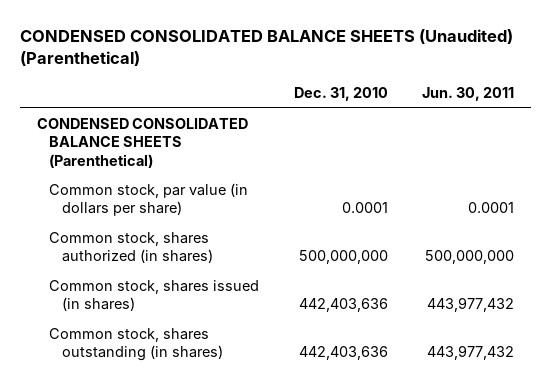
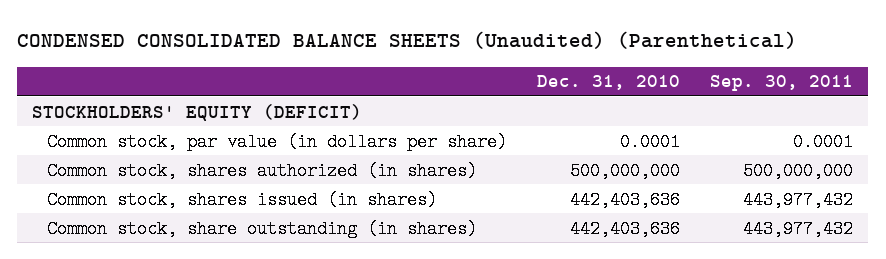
[421,87,514,102] Jun. 30, 2011 -> none
none -> [710,75,854,92] Sep. 30, 2011
[36,117,248,168] CONDENSED CONSOLIDATED BALANCE SHEETS (Parenthetical) -> none
none -> [32,103,363,121] STOCKHOLDERS' EQUITY (DEFICIT)
[49,327,224,362] Common stock, shares outstanding (in shares) -> [47,219,478,238] Common stock, share outstanding (in shares)

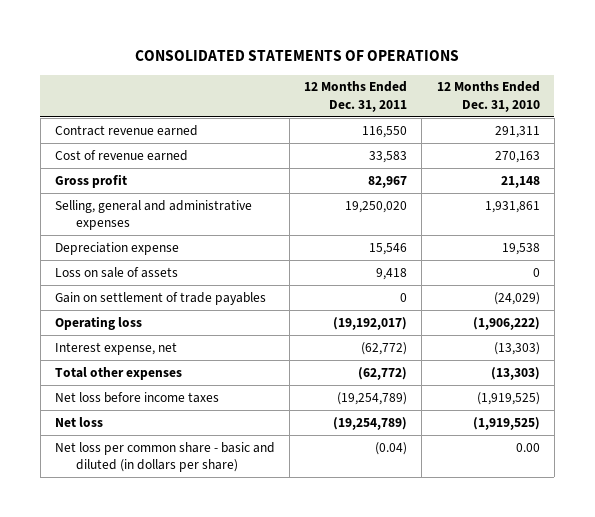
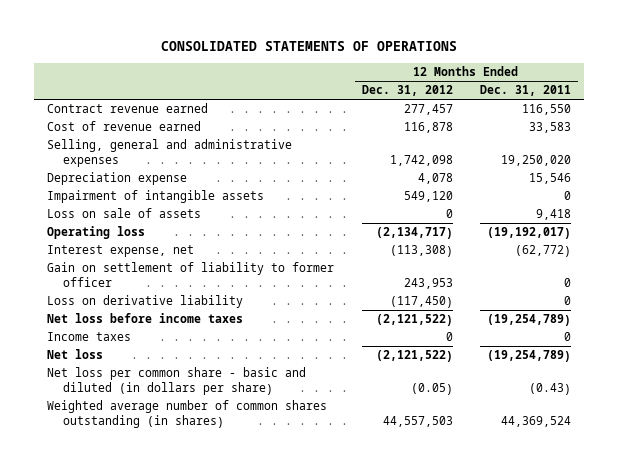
[436,81,540,112] 12 Months Ended Dec. 31, 2010 -> none
none -> [361,85,453,97] Dec. 31, 2012
[54,173,127,188] Gross profit -> none
none -> [47,190,265,204] Impairment of intangible assets
[54,291,266,305] Gain on settlement of trade payables -> none
[54,366,182,380] Total other expenses -> none
none -> [47,262,335,287] Gain on settlement of liability to former officer
none -> [47,295,244,309] Loss on derivative liability
none -> [47,332,132,342] Income taxes
[375,441,408,455] (0.04) -> [528,382,571,395] (0.43)
none -> [47,400,328,428] Weighted average number of common shares outstanding (in shares)

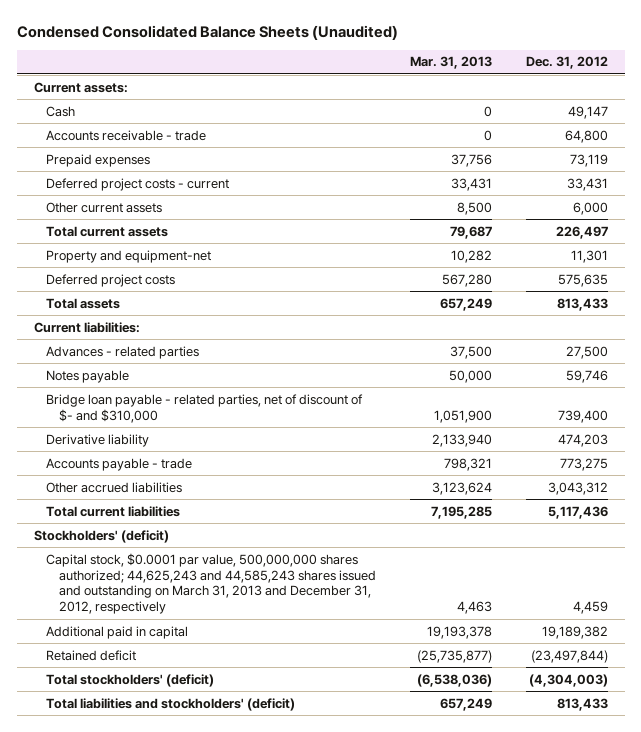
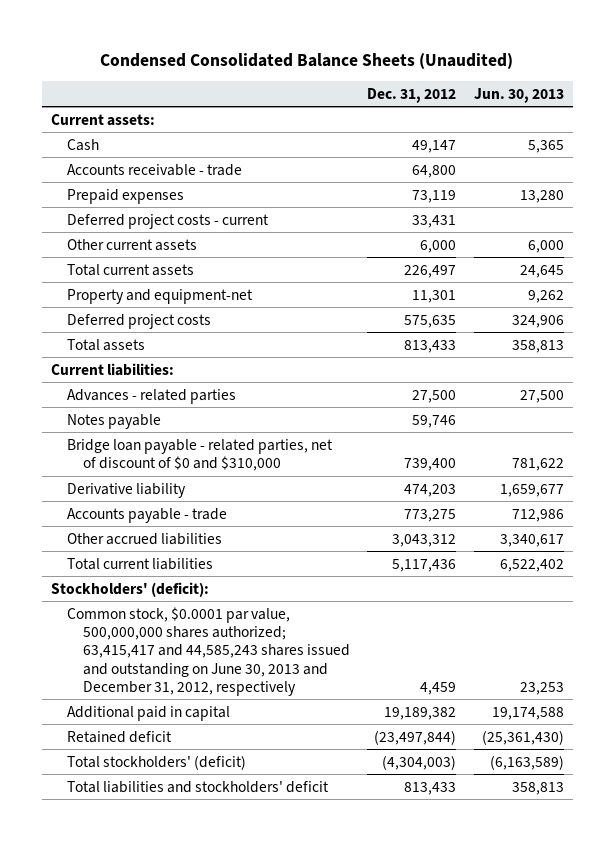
[409,56,492,70] Mar. 31, 2013 -> none
none -> [473,87,564,103] Jun. 30, 2013
[46,393,364,423] Bridge loan payable - related parties, net of discount of $- and $310,000 -> [66,438,333,472] Bridge loan payable - related parties, net of discount of $0 and $310,000
[33,529,169,543] Stockholders' (deficit) -> [50,581,209,597] Stockholders' (deficit):
[46,552,376,614] Capital stock, $0.0001 par value, 500,000,000 shares authorized; 44,625,243 and 44,585,243 shares issued and outstanding on March 31, 2013 and December 31, 2012, respectively -> [66,606,350,696] Common stock, $0.0001 par value, 500,000,000 shares authorized; 63,415,417 and 44,585,243 shares issued and outstanding on June 30, 2013 and December 31, 2012, respectively
[46,697,296,711] Total liabilities and stockholders' (deficit) -> [66,780,329,793] Total liabilities and stockholders' deficit

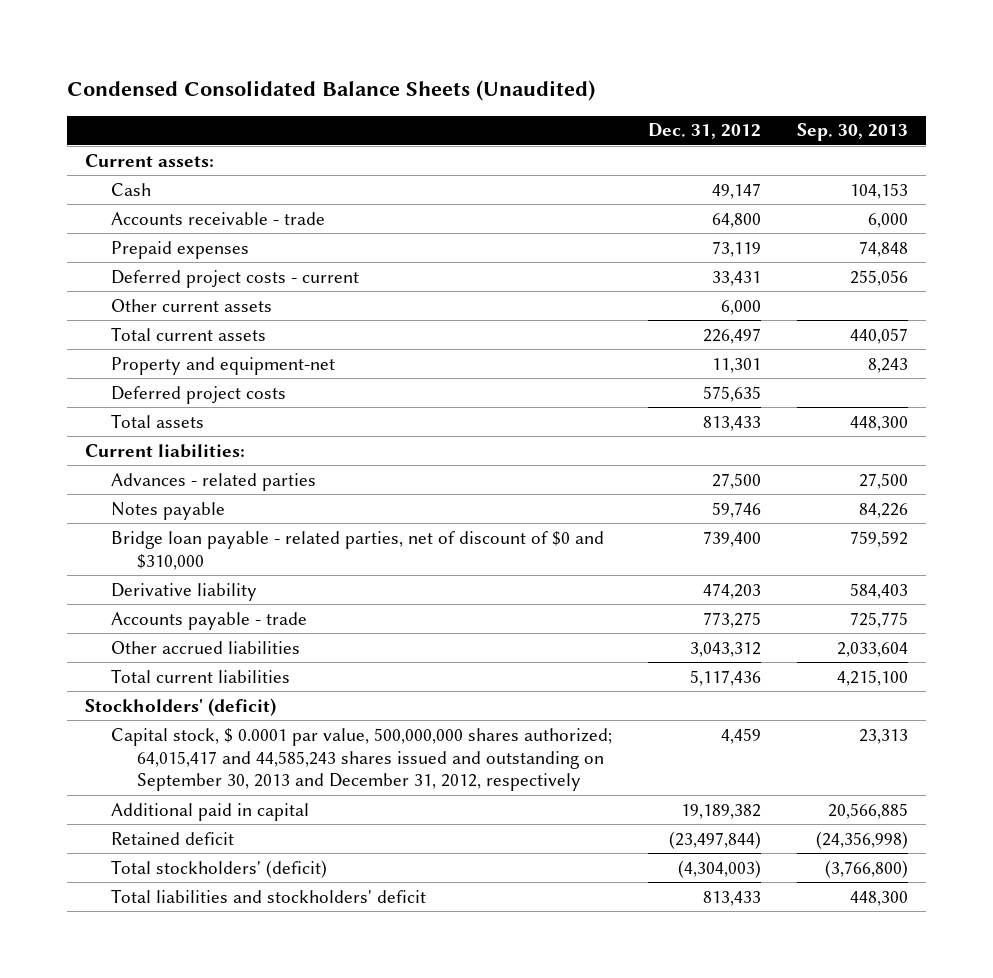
[473,87,564,103] Jun. 30, 2013 -> none
none -> [797,123,909,142] Sep. 30, 2013
[50,581,209,597] Stockholders' (deficit): -> [84,697,276,716] Stockholders' (deficit)
[66,606,350,696] Common stock, $0.0001 par value, 500,000,000 shares authorized; 63,415,417 and 44,585,243 shares issued and outstanding on June 30, 2013 and December 31, 2012, respectively -> [111,727,613,792] Capital stock, $ 0.0001 par value, 500,000,000 shares authorized; 64,015,417 and 44,585,243 shares issued and outstanding on September 30, 2013 and December 31, 2012, respectively

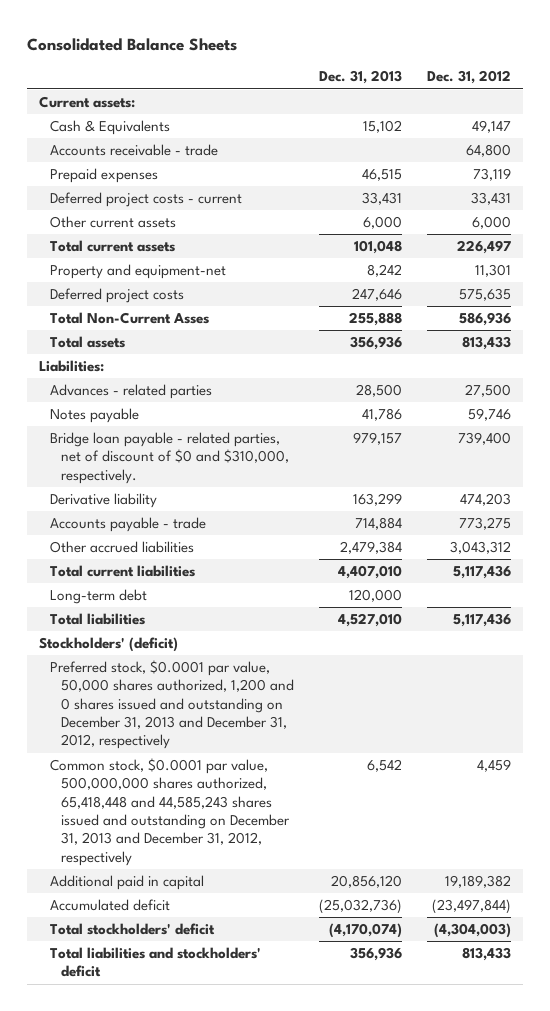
[66,80,595,102] Condensed Consolidated Balance Sheets (Unaudited) -> [26,37,237,51] Consolidated Balance Sheets
[797,123,909,142] Sep. 30, 2013 -> none
none -> [319,70,403,85] Dec. 31, 2013
[111,182,152,196] Cash -> [50,119,171,135] Cash & Equivalents
none -> [50,311,210,324] Total Non-Current Asses
[84,443,245,458] Current liabilities: -> [38,359,104,372] Liabilities:
[111,530,605,570] Bridge loan payable - related parties, net of discount of $0 and $310,000 -> [50,431,290,484] Bridge loan payable - related parties, net of discount of $0 and $310,000, respectively.
none -> [50,588,148,604] Long-term debt
none -> [50,612,146,625] Total liabilities
none -> [50,659,295,750] Preferred stock, $0.0001 par value, 50,000 shares authorized, 1,200 and 0 shares issued and outstanding on December 31, 2013 and December 31, 2012, respectively
[111,727,613,792] Capital stock, $ 0.0001 par value, 500,000,000 shares authorized; 64,015,417 and 44,585,243 shares issued and outstanding on September 30, 2013 and December 31, 2012, respectively -> [50,757,291,866] Common stock, $0.0001 par value, 500,000,000 shares authorized, 65,418,448 and 44,585,243 shares issued and outstanding on December 31, 2013 and December 31, 2012, respectively
[111,831,235,845] Retained deficit -> [50,898,171,911] Accumulated deficit
[111,859,328,878] Total stockholders' (deficit) -> [50,922,216,935] Total stockholders' deficit

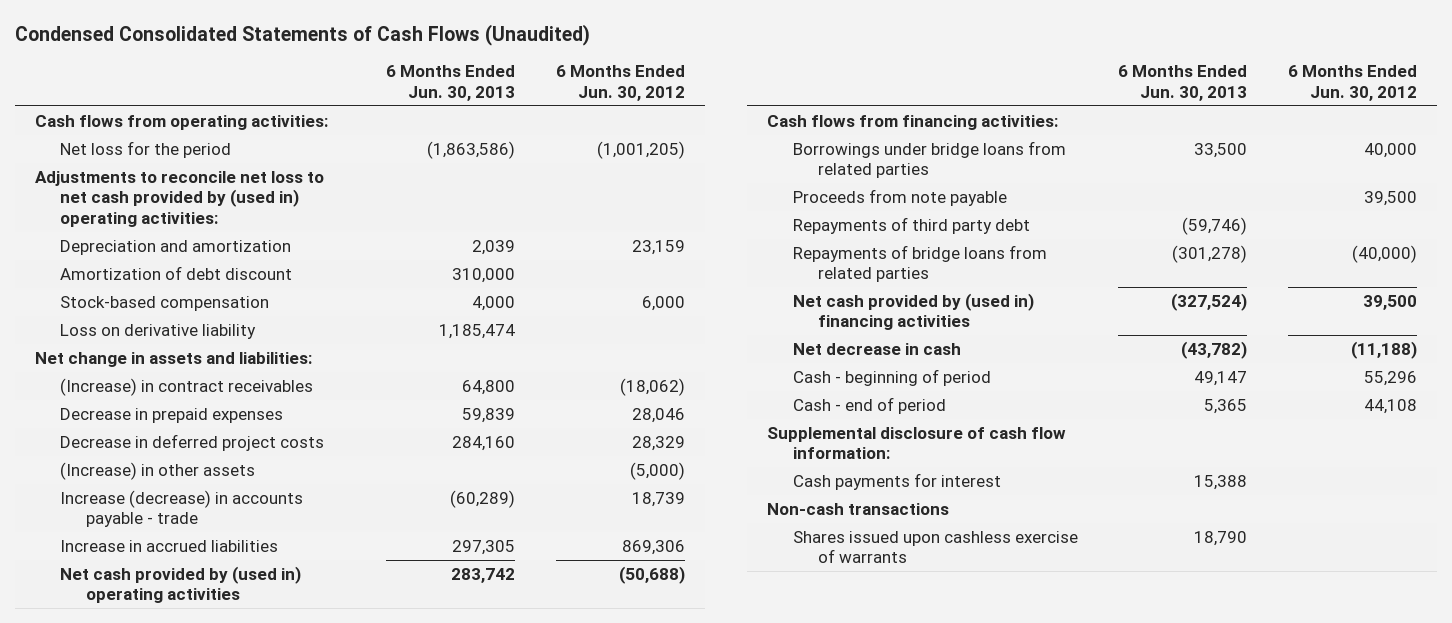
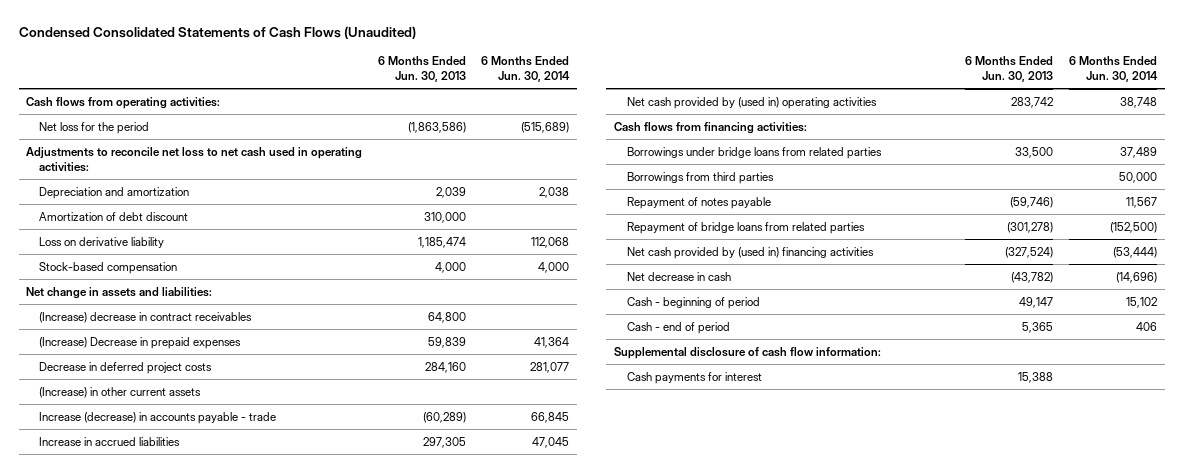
[555,65,685,101] 6 Months Ended Jun. 30, 2012 -> none
none -> [481,56,571,83] 6 Months Ended Jun. 30, 2014
[34,170,324,227] Adjustments to reconcile net loss to net cash provided by (used in) operating activities: -> [26,146,363,172] Adjustments to reconcile net loss to net cash used in operating activities:
[60,295,270,311] Stock-based compensation -> [39,261,178,274] Stock-based compensation
[60,377,314,396] (Increase) in contract receivables -> [39,311,253,323] (Increase) decrease in contract receivables
[60,407,284,423] Decrease in prepaid expenses -> [39,336,242,349] (Increase) Decrease in prepaid expenses
[60,461,256,480] (Increase) in other assets -> [39,386,202,398] (Increase) in other current assets
[792,188,1007,206] Proceeds from note payable -> none
none -> [627,171,775,184] Borrowings from third parties
[792,216,1030,234] Repayments of third party debt -> [627,196,772,209] Repayment of notes payable
[792,244,1047,283] Repayments of bridge loans from related parties -> [627,221,866,234] Repayment of bridge loans from related parties
[767,502,950,515] Non-cash transactions -> none
[792,530,1078,564] Shares issued upon cashless exercise of warrants -> none

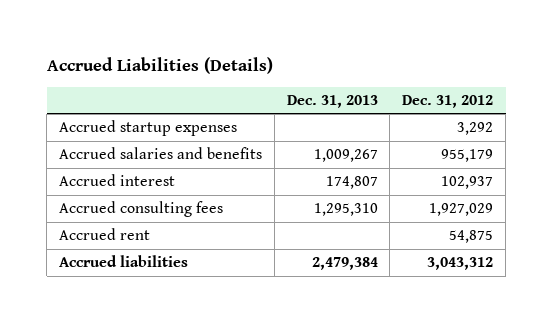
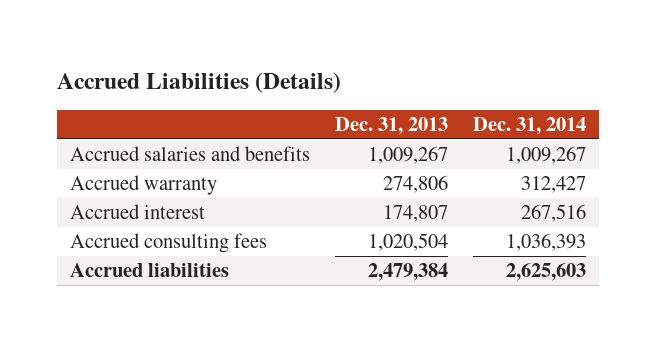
[402,94,494,108] Dec. 31, 2012 -> none
none -> [473,117,587,136] Dec. 31, 2014
[58,120,237,137] Accrued startup expenses -> none
none -> [69,175,217,196] Accrued warranty
[58,228,150,241] Accrued rent -> none
[313,203,378,217] 1,295,310 -> [368,233,449,252] 1,020,504

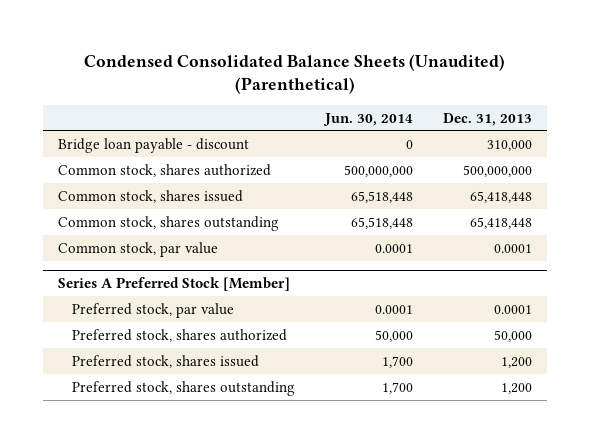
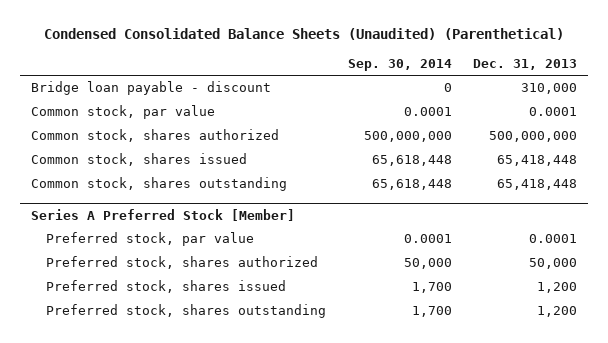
[322,112,413,126] Jun. 30, 2014 -> none
none -> [347,58,452,71] Sep. 30, 2014
[58,241,219,257] Common stock, par value -> [30,105,215,120] Common stock, par value

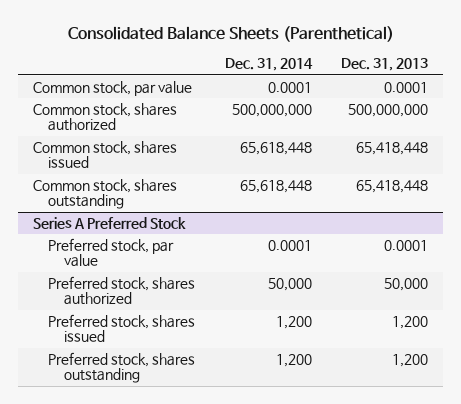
[44,28,565,41] Condensed Consolidated Balance Sheets (Unaudited) (Parenthetical) -> [67,26,394,43] Consolidated Balance Sheets (Parenthetical)
[347,58,452,71] Sep. 30, 2014 -> none
none -> [224,58,313,72] Dec. 31, 2014
[30,81,271,96] Bridge loan payable - discount -> none
[30,208,295,221] Series A Preferred Stock [Member] -> [32,216,186,229] Series A Preferred Stock

